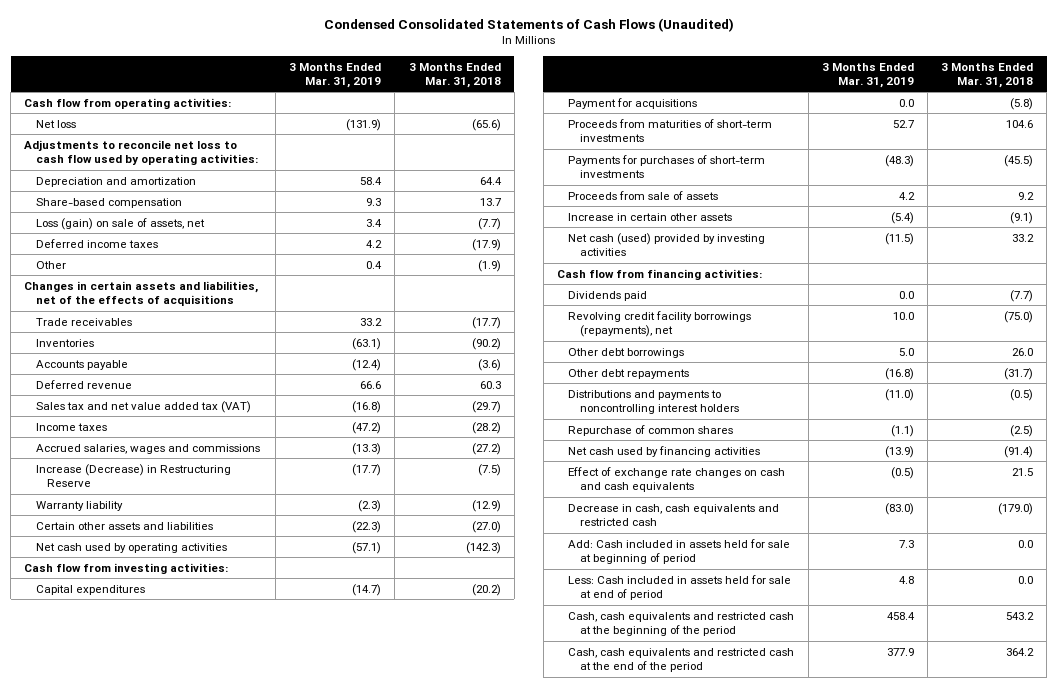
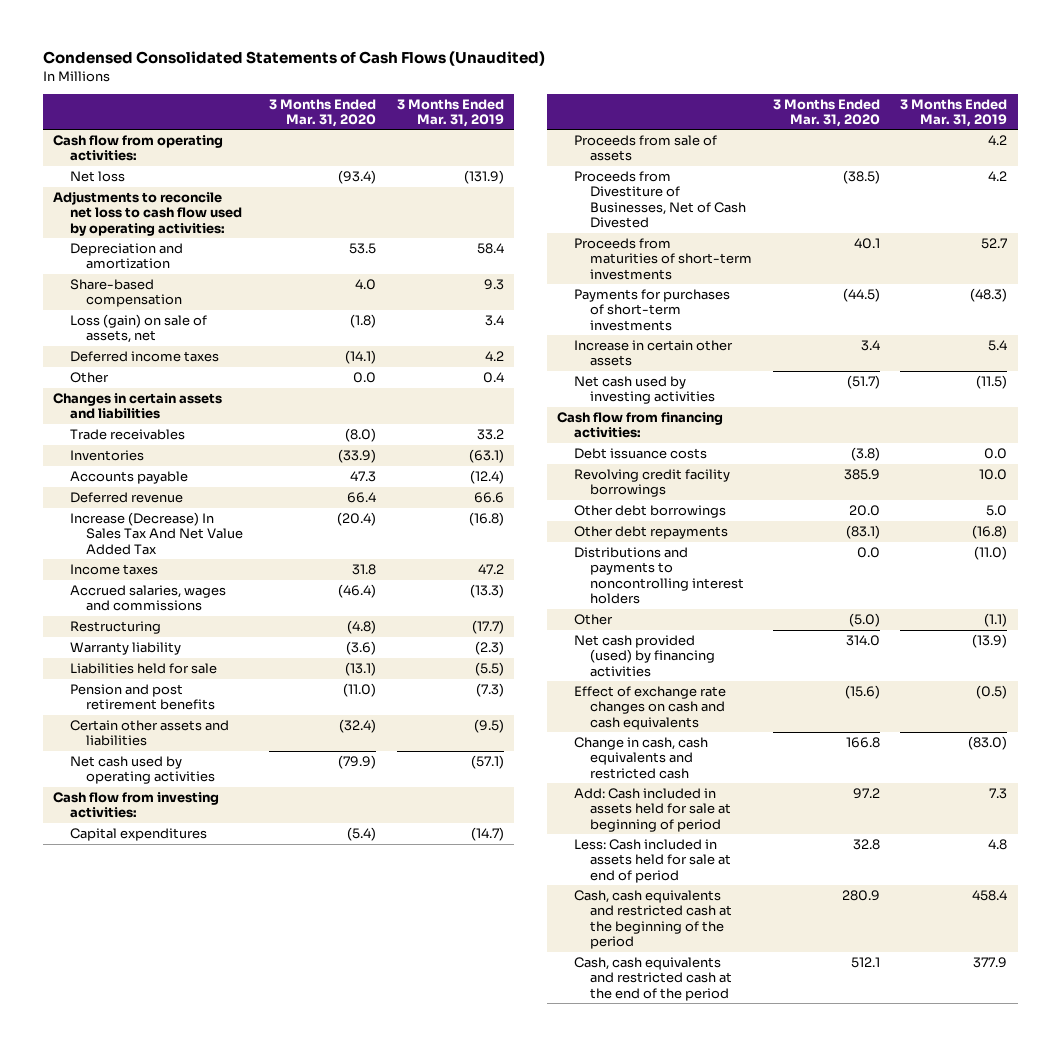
[408,62,501,88] 3 Months Ended Mar. 31, 2018 -> none
none -> [269,98,377,127] 3 Months Ended Mar. 31, 2020
[24,280,259,306] Changes in certain assets and liabilities, net of the effects of acquisitions -> [53,393,223,420] Changes in certain assets and liabilities
[35,400,251,413] Sales tax and net value added tax (VAT) -> [69,512,244,555] Increase (Decrease) In Sales Tax And Net Value Added Tax
[352,421,382,434] (47.2) -> [477,564,504,575] 47.2
[35,463,231,487] Increase (Decrease) in Restructuring Reserve -> [69,621,161,635] Restructuring
none -> [69,663,217,675] Liabilities held for sale
none -> [69,684,216,711] Pension and post retirement benefits
[352,520,382,533] (22.3) -> [473,719,504,734] (9.5)
[568,97,698,109] Payment for acquisitions -> none
[568,190,719,200] Proceeds from sale of assets -> [573,135,717,162] Proceeds from sale of assets
none -> [573,171,747,228] Proceeds from Divestiture of Businesses, Net of Cash Divested
[890,211,914,224] (5.4) -> [988,340,1008,352] 5.4
[568,232,766,256] Net cash (used) provided by investing activities -> [573,376,716,405] Net cash used by investing activities
[568,290,648,301] Dividends paid -> none
none -> [573,448,707,460] Debt issuance costs
[568,310,752,337] Revolving credit facility borrowings (repayments), net -> [573,469,730,498] Revolving credit facility borrowings
[568,424,734,436] Repurchase of common shares -> [573,614,613,626] Other
[568,445,761,457] Net cash used by financing activities -> [573,635,716,677] Net cash provided (used) by financing activities
[568,503,780,526] Decrease in cash, cash equivalents and restricted cash -> [573,737,708,779] Change in cash, cash equivalents and restricted cash

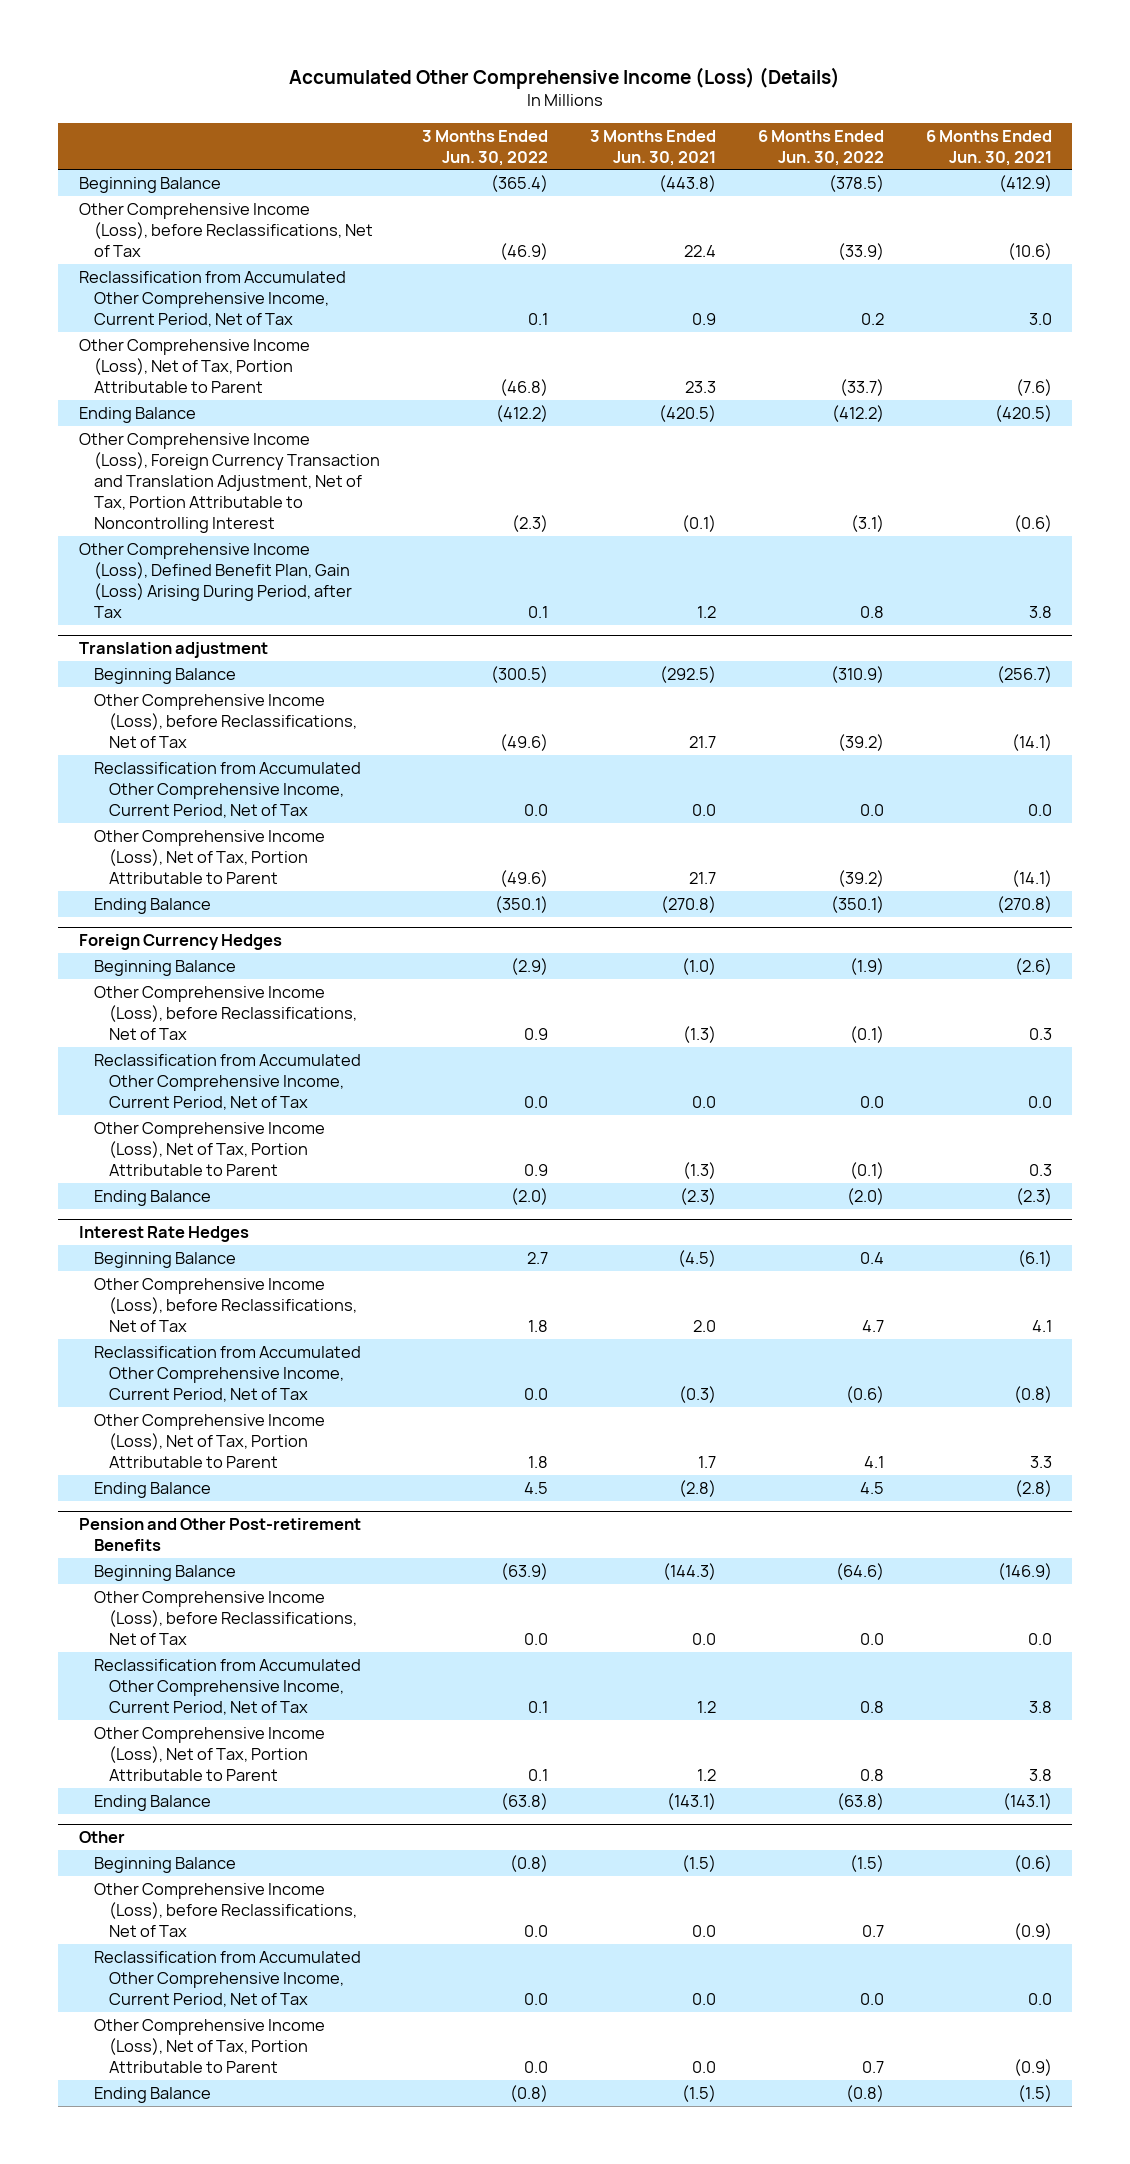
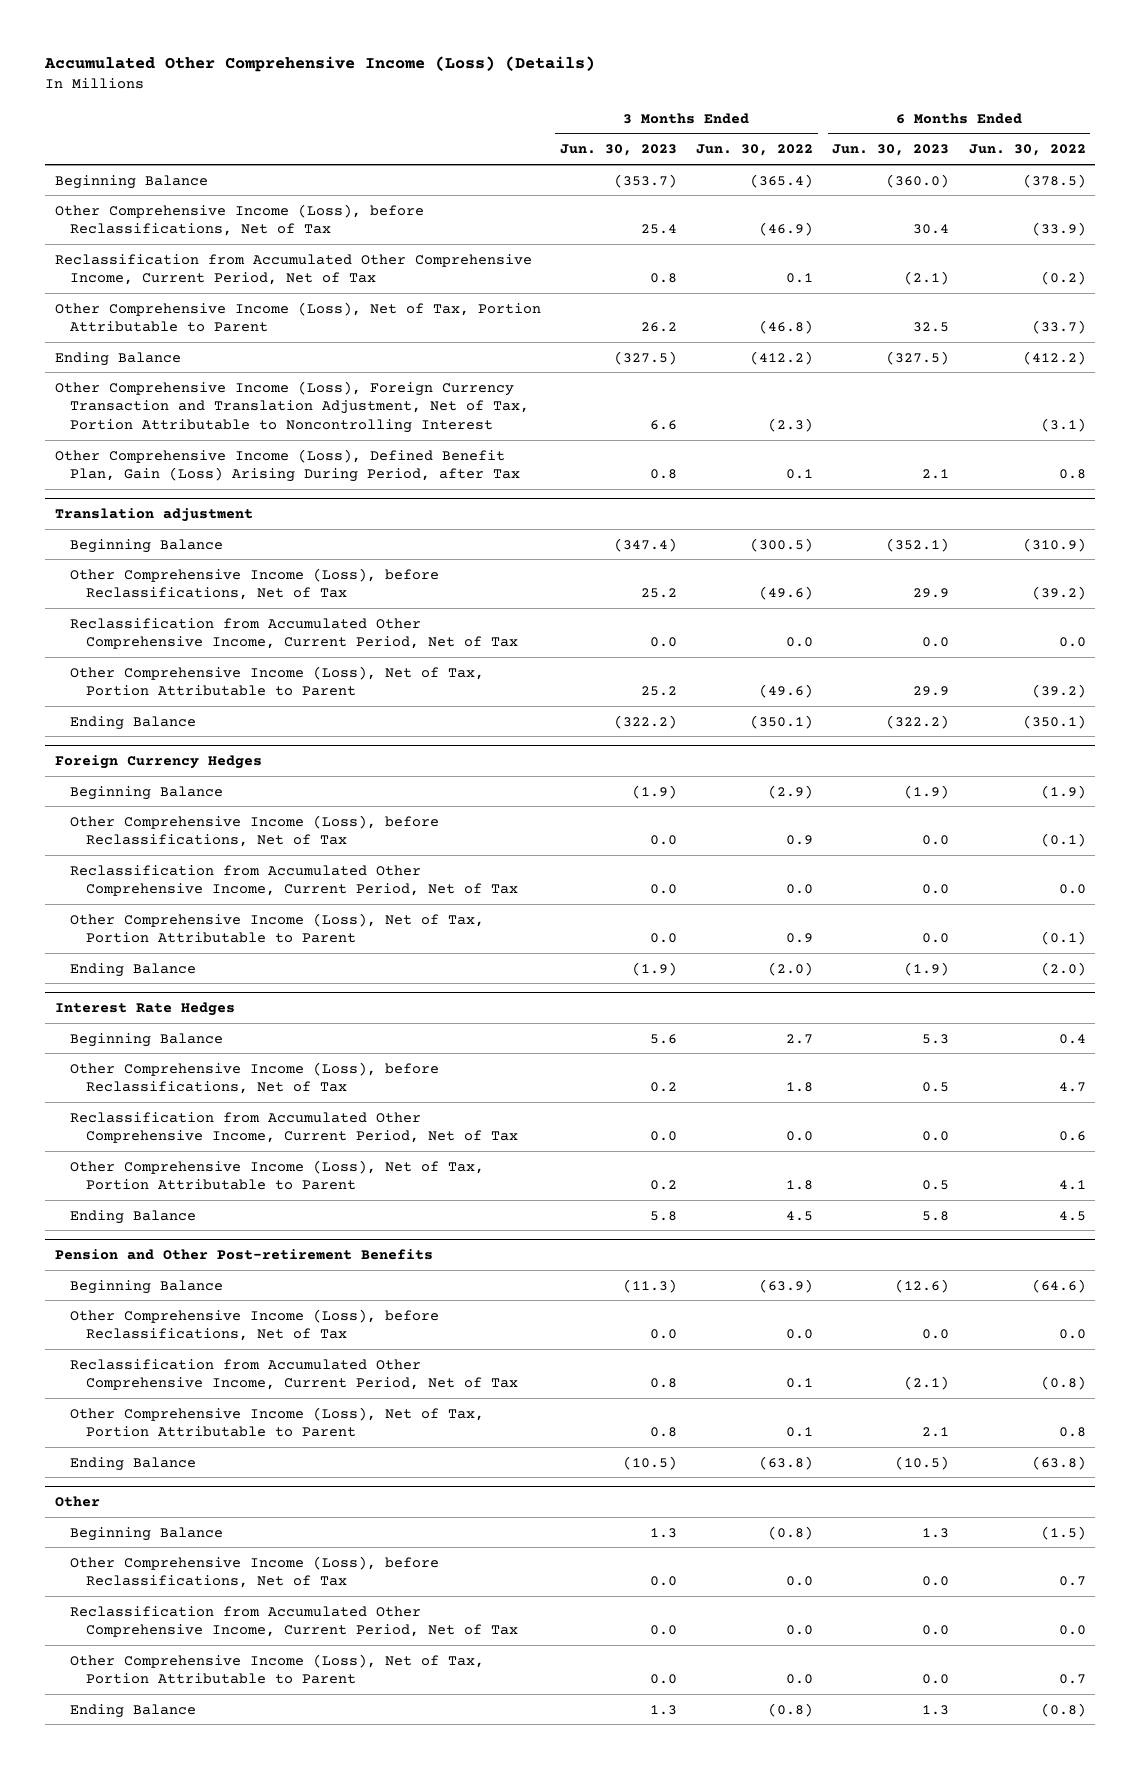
[589,129,716,166] 3 Months Ended Jun. 30, 2021 -> none
[925,129,1052,166] 6 Months Ended Jun. 30, 2021 -> none
none -> [559,144,677,157] Jun. 30, 2023
none -> [832,144,950,157] Jun. 30, 2023
[860,312,884,325] 0.2 -> [1040,271,1086,286] (0.2)
[845,1385,884,1403] (0.6) -> [1058,1131,1086,1142] 0.6
[859,1700,884,1713] 0.8 -> [1040,1376,1086,1391] (0.8)

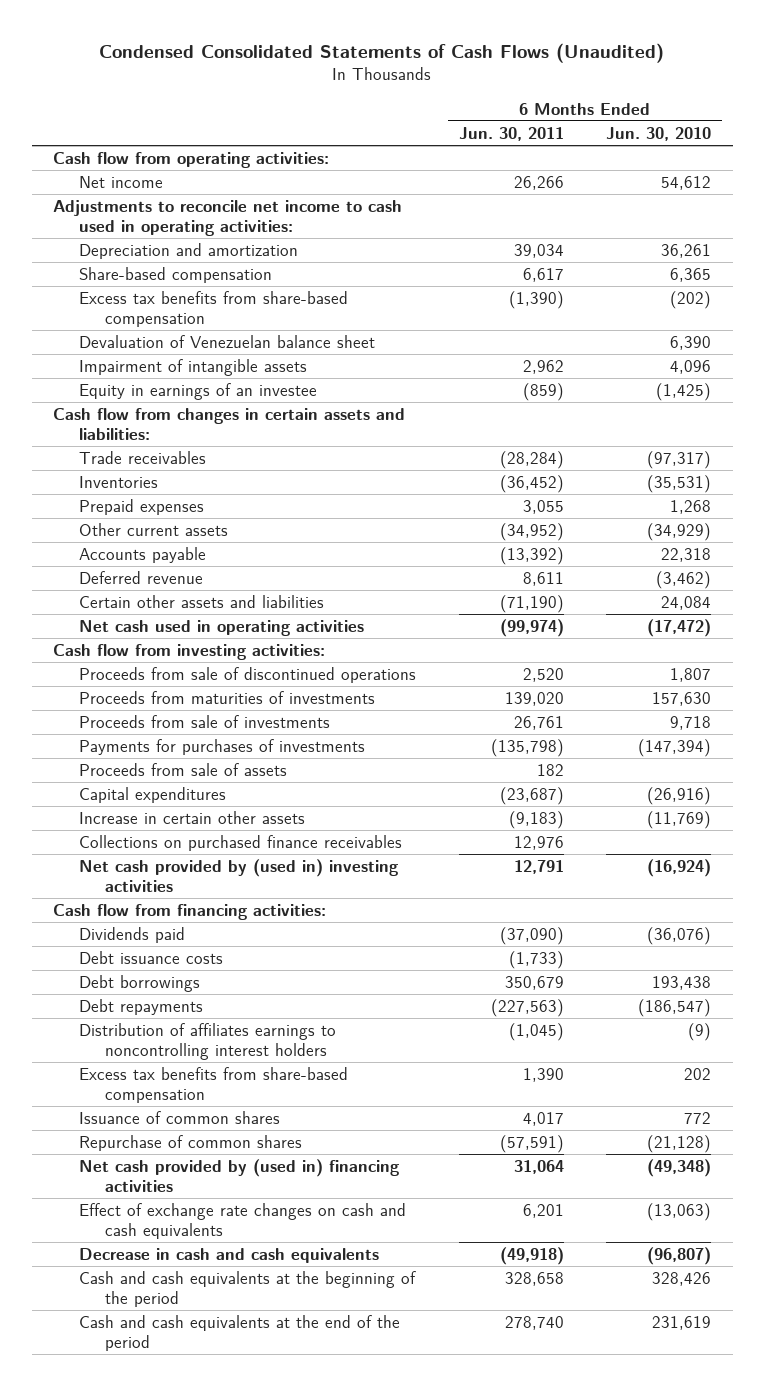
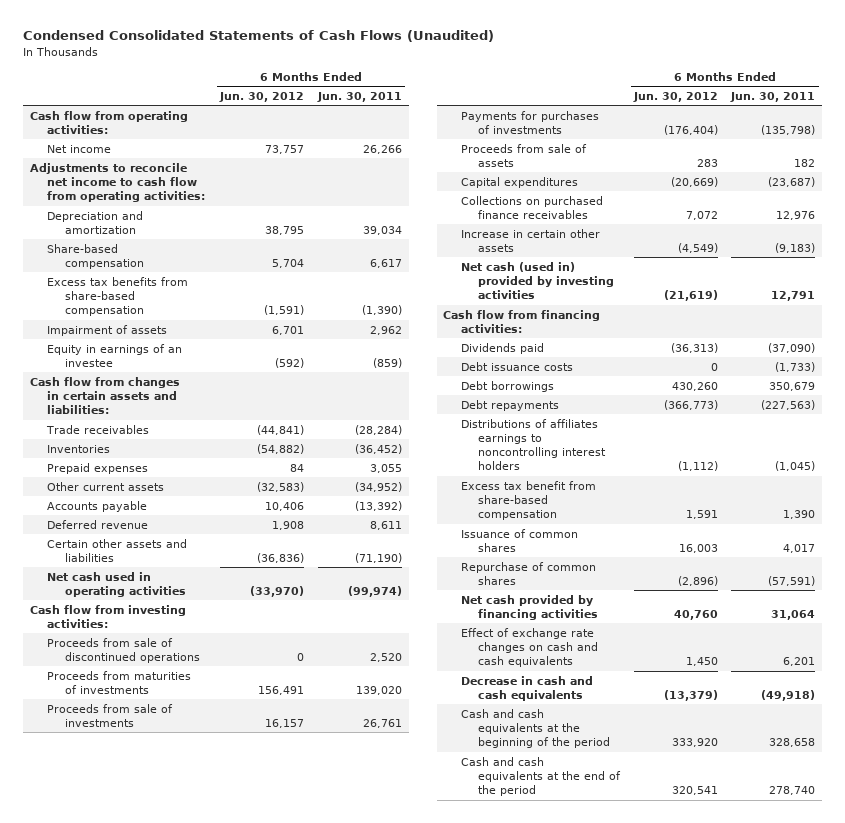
[606,126,712,141] Jun. 30, 2010 -> none
none -> [219,91,305,102] Jun. 30, 2012
[53,199,403,236] Adjustments to reconcile net income to cash used in operating activities: -> [29,162,206,203] Adjustments to reconcile net income to cash flow from operating activities:
[79,334,376,348] Devaluation of Venezuelan balance sheet -> none
[79,358,308,376] Impairment of intangible assets -> [47,324,168,336] Impairment of assets
[79,810,306,824] Increase in certain other assets -> [460,228,600,252] Increase in certain other assets
[79,858,400,892] Net cash provided by (used in) investing activities -> [460,261,615,300] Net cash (used in) provided by investing activities
[79,1022,337,1060] Distribution of affiliates earnings to noncontrolling interest holders -> [460,418,607,471] Distributions of affiliates earnings to noncontrolling interest holders
[79,1066,349,1103] Excess tax benefits from share-based compensation -> [460,480,596,521] Excess tax benefit from share-based compensation
[79,1158,401,1192] Net cash provided by (used in) financing activities -> [460,594,599,620] Net cash provided by financing activities

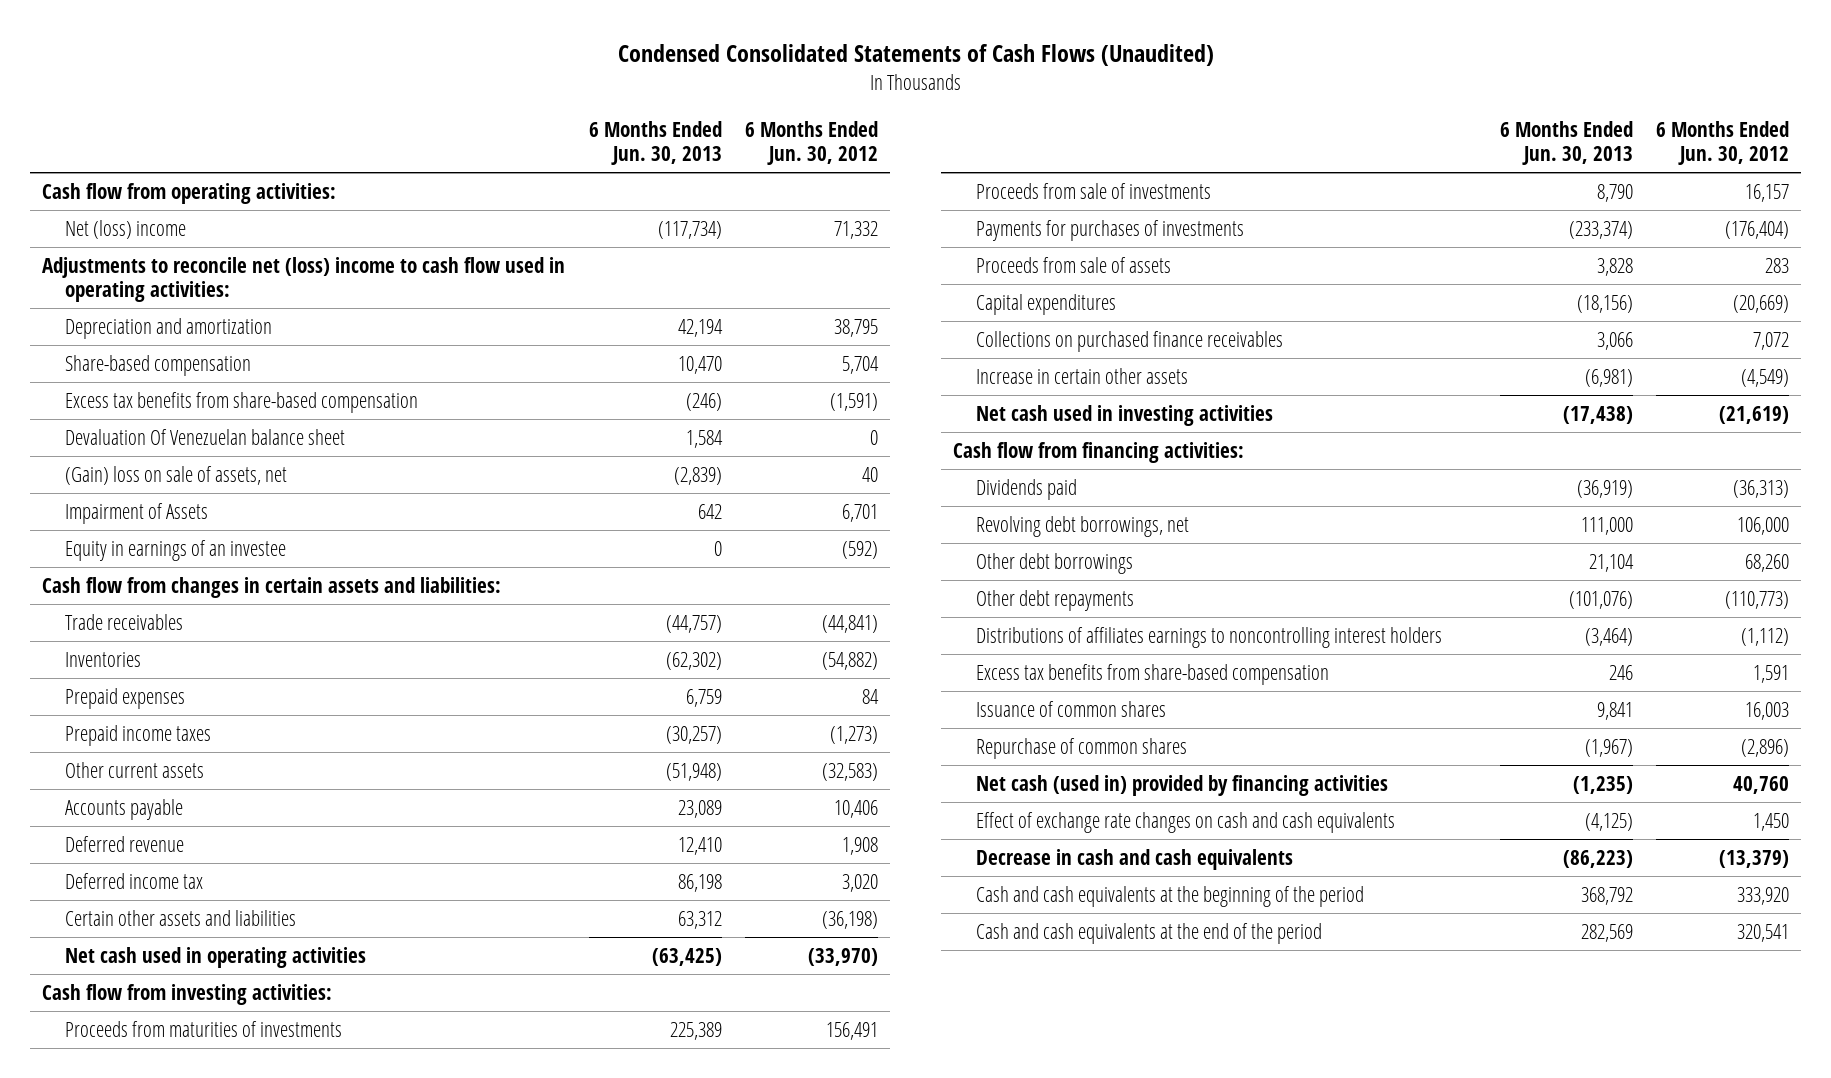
[316,91,402,102] Jun. 30, 2011 -> none
none -> [588,120,722,165] 6 Months Ended Jun. 30, 2013
[47,144,112,153] Net income -> [64,220,186,240] Net (loss) income
[265,144,305,154] 73,757 -> [834,221,879,240] 71,332
[29,162,206,203] Adjustments to reconcile net income to cash flow from operating activities: -> [42,257,566,303] Adjustments to reconcile net (loss) income to cash flow used in operating activities:
none -> [64,429,345,446] Devaluation Of Venezuelan balance sheet
none -> [64,466,287,486] (Gain) loss on sale of assets, net
[47,324,168,336] Impairment of assets -> [64,503,208,525] Impairment of Assets
none -> [64,725,211,747] Prepaid income taxes
none -> [64,873,203,890] Deferred income tax
[257,552,305,563] (36,836) -> [822,911,879,930] (36,198)
[47,637,200,663] Proceeds from sale of discontinued operations -> none
[460,261,615,300] Net cash (used in) provided by investing activities -> [975,405,1273,427] Net cash used in investing activities
[460,361,573,371] Debt issuance costs -> none
none -> [975,516,1189,538] Revolving debt borrowings, net
[460,380,554,392] Debt borrowings -> [975,553,1133,575] Other debt borrowings
[671,381,718,391] 430,260 -> [1745,554,1790,573] 68,260
[460,399,559,411] Debt repayments -> [975,590,1134,612] Other debt repayments
[663,399,718,410] (366,773) -> [1725,591,1790,610] (110,773)
[460,480,596,521] Excess tax benefit from share-based compensation -> [975,664,1329,686] Excess tax benefits from share-based compensation
[460,594,599,620] Net cash provided by financing activities -> [975,775,1388,797] Net cash (used in) provided by financing activities

